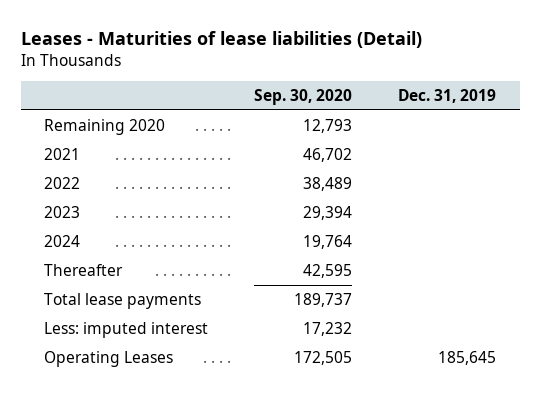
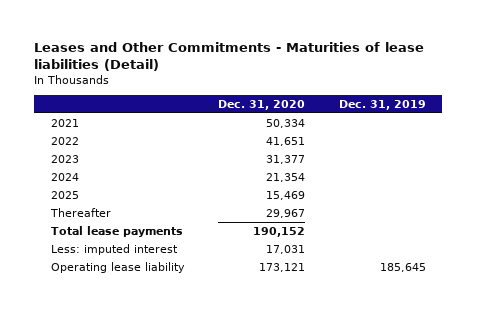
[20,30,422,48] Leases - Maturities of lease liabilities (Detail) -> [34,41,425,72] Leases and Other Commitments - Maturities of lease liabilities (Detail)
[254,89,353,106] Sep. 30, 2020 -> none
none -> [218,100,306,111] Dec. 31, 2020
[43,118,165,135] Remaining 2020 -> none
none -> [51,190,80,199] 2025
[43,350,173,367] Operating Leases -> [51,261,186,273] Operating lease liability

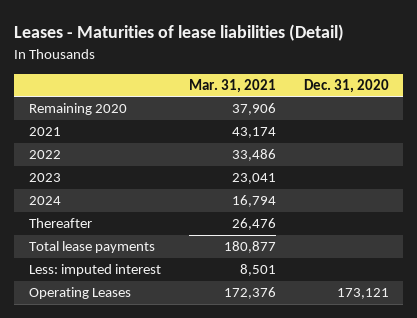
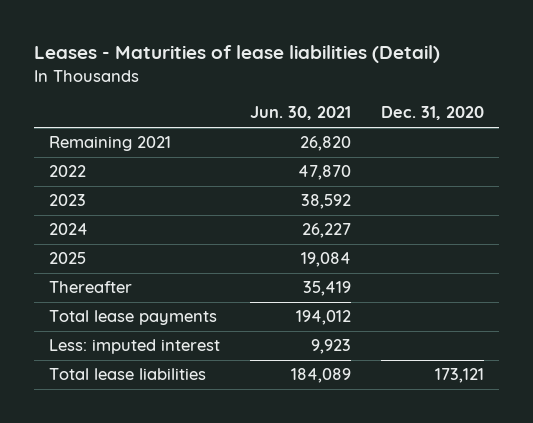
[188,79,276,94] Mar. 31, 2021 -> none
none -> [249,106,351,121] Jun. 30, 2021
[28,127,61,137] 2021 -> none
[28,103,127,116] Remaining 2020 -> [48,136,171,152] Remaining 2021
none -> [48,252,86,265] 2025
[28,287,131,300] Operating Leases -> [48,368,206,381] Total lease liabilities

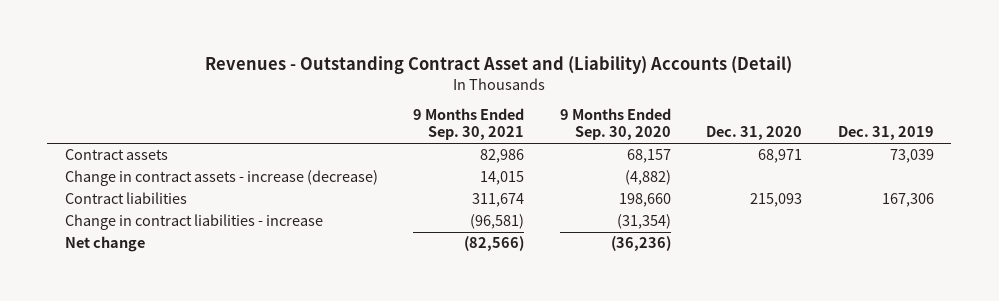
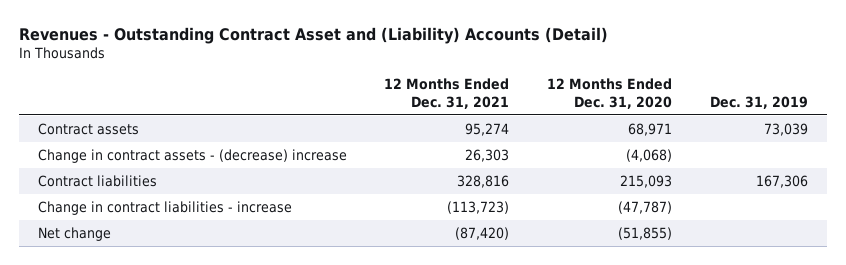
[413,108,525,141] 9 Months Ended Sep. 30, 2021 -> none
[559,108,671,141] 9 Months Ended Sep. 30, 2020 -> none
[706,126,803,141] Dec. 31, 2020 -> none
none -> [384,78,510,109] 12 Months Ended Dec. 31, 2021
none -> [547,78,673,109] 12 Months Ended Dec. 31, 2020
[65,170,379,187] Change in contract assets - increase (decrease) -> [37,148,347,163] Change in contract assets - (decrease) increase

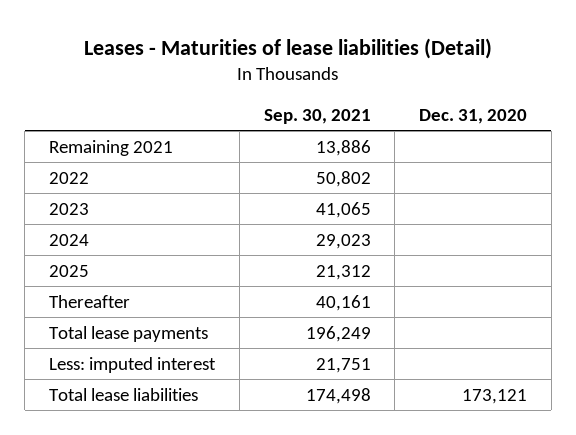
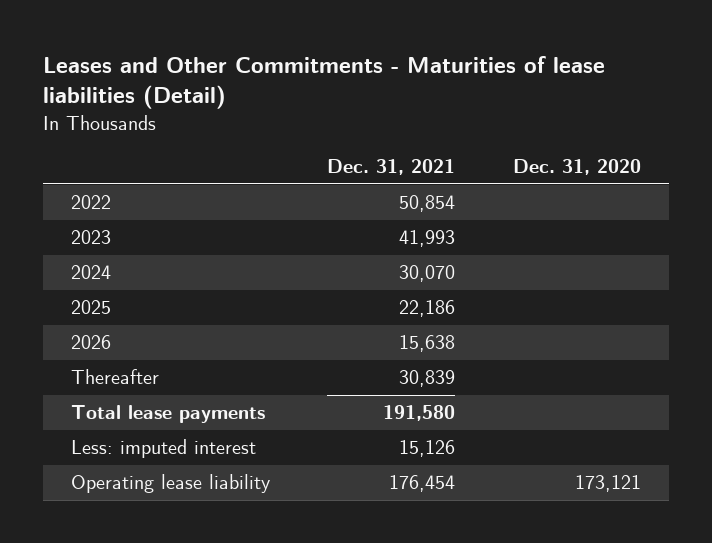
[84,37,493,59] Leases - Maturities of lease liabilities (Detail) -> [42,56,605,110] Leases and Other Commitments - Maturities of lease liabilities (Detail)
[263,109,371,125] Sep. 30, 2021 -> none
none -> [327,159,456,176] Dec. 31, 2021
[49,139,174,156] Remaining 2021 -> none
none -> [71,335,112,350] 2026
[49,387,199,401] Total lease liabilities -> [71,474,271,494] Operating lease liability

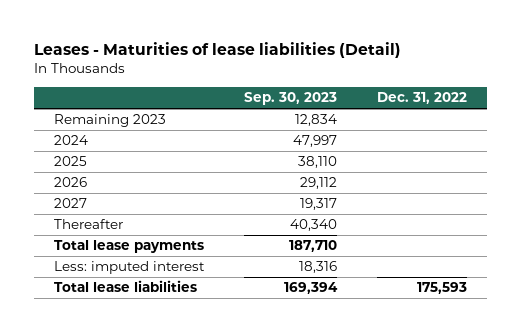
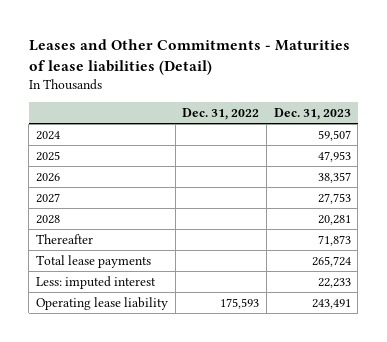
[34,42,402,59] Leases - Maturities of lease liabilities (Detail) -> [28,38,350,75] Leases and Other Commitments - Maturities of lease liabilities (Detail)
[243,92,337,106] Sep. 30, 2023 -> none
none -> [273,108,351,121] Dec. 31, 2023
[54,114,167,128] Remaining 2023 -> none
none -> [35,214,60,224] 2028
[54,280,198,293] Total lease liabilities -> [35,296,168,310] Operating lease liability

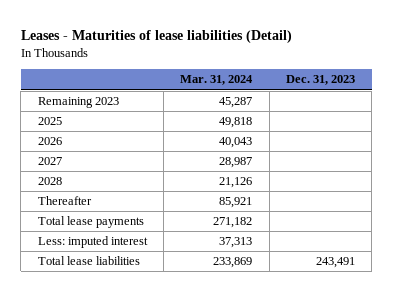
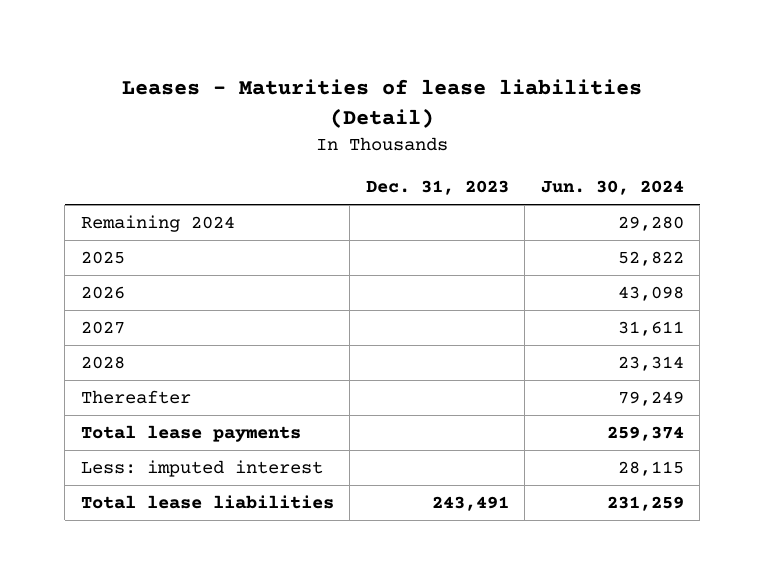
[180,75,254,86] Mar. 31, 2024 -> none
none -> [540,179,684,195] Jun. 30, 2024
[37,97,119,109] Remaining 2023 -> [80,215,235,233] Remaining 2024

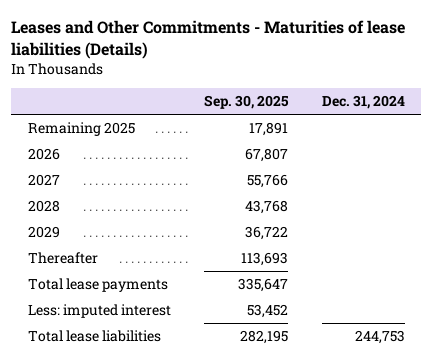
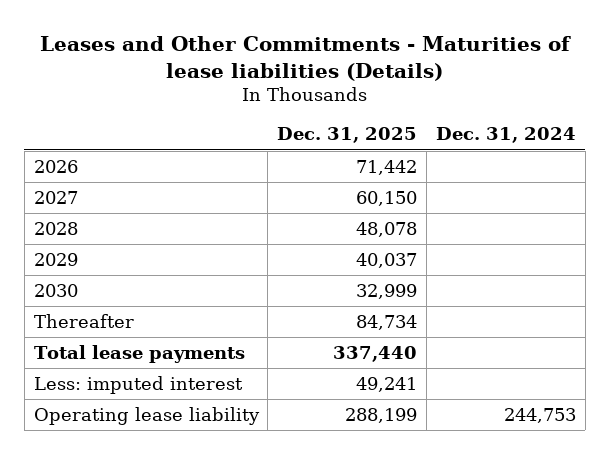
[204,95,290,110] Sep. 30, 2025 -> none
none -> [277,127,418,144] Dec. 31, 2025
[27,122,135,137] Remaining 2025 -> none
none -> [33,283,78,297] 2030
[27,330,161,343] Total lease liabilities -> [33,406,260,425] Operating lease liability

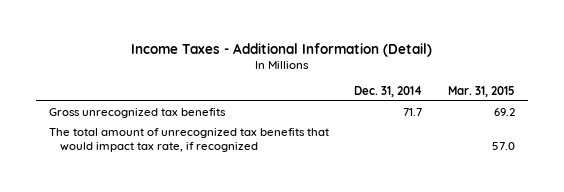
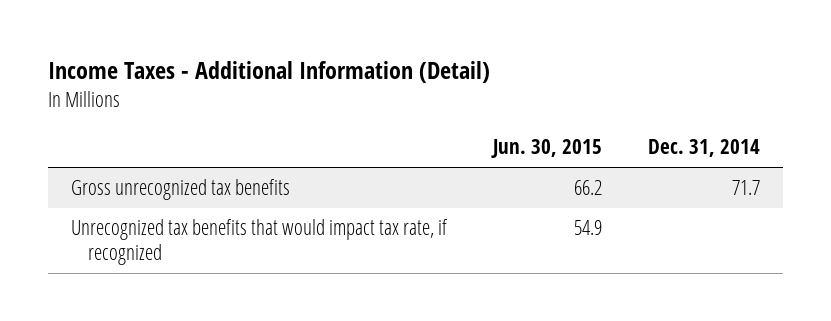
[448,85,516,97] Mar. 31, 2015 -> none
none -> [491,139,603,159] Jun. 30, 2015
[48,128,329,152] The total amount of unrecognized tax benefits that would impact tax rate, if recognized -> [70,219,448,266] Unrecognized tax benefits that would impact tax rate, if recognized

